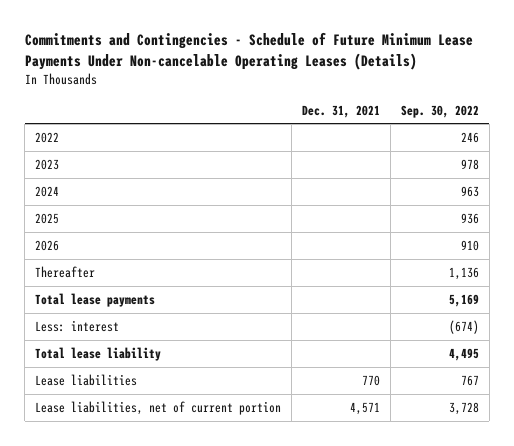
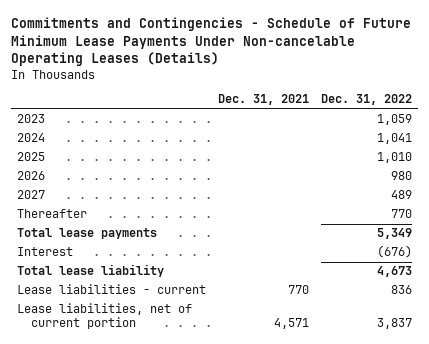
[400,104,479,118] Sep. 30, 2022 -> none
none -> [320,94,412,106] Dec. 31, 2022
[35,131,60,143] 2022 -> none
none -> [16,190,45,200] 2027
[35,319,120,332] Less: interest -> [16,247,73,257] Interest
[35,373,138,386] Lease liabilities -> [16,284,206,295] Lease liabilities - current

